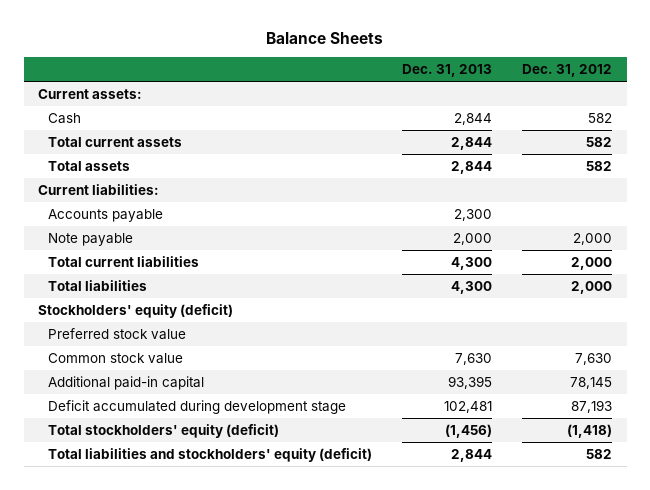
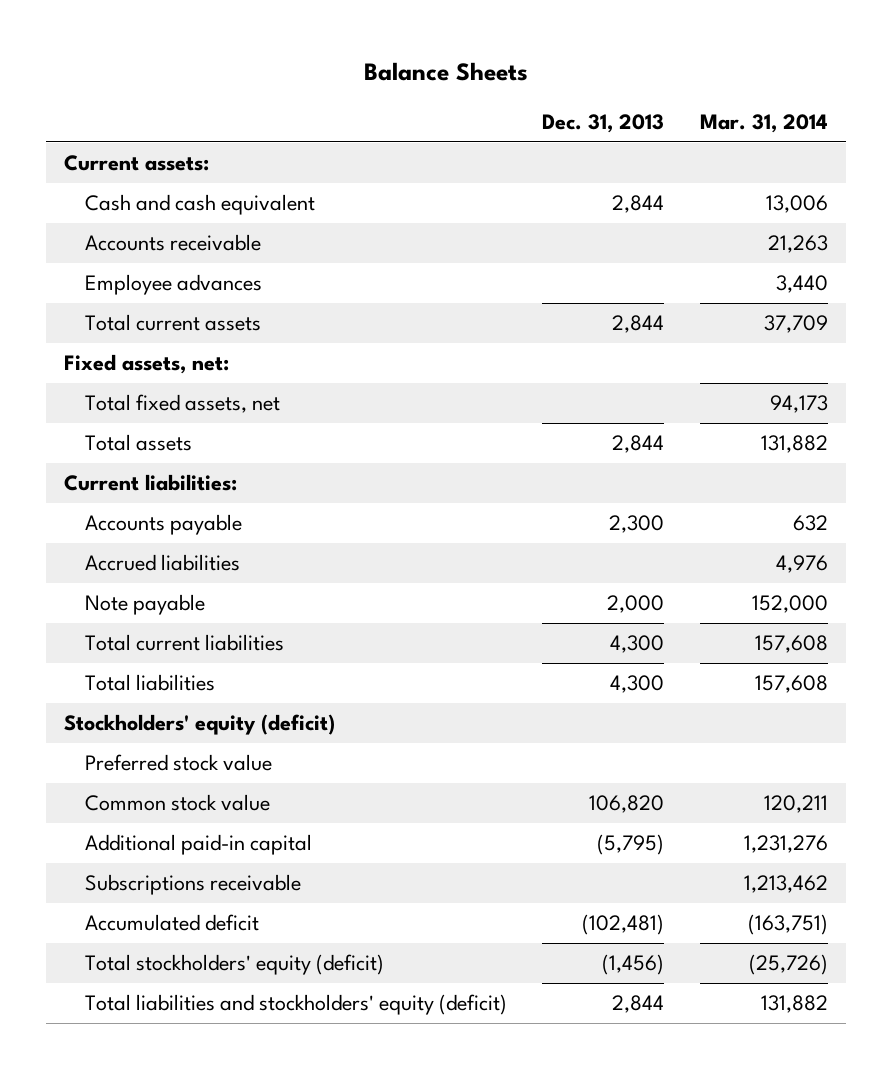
[521,64,612,78] Dec. 31, 2012 -> none
none -> [699,113,828,133] Mar. 31, 2014
[48,112,82,124] Cash -> [84,194,315,216] Cash and cash equivalent
none -> [84,234,261,252] Accounts receivable
none -> [84,274,262,296] Employee advances
none -> [63,354,229,375] Fixed assets, net:
none -> [84,394,280,414] Total fixed assets, net
none -> [84,554,240,572] Accrued liabilities
[48,399,347,414] Deficit accumulated during development stage -> none
[455,352,493,365] 7,630 -> [589,795,665,814] 106,820
[448,375,493,389] 93,395 -> [597,834,665,856] (5,795)
none -> [84,874,301,896] Subscriptions receivable
none -> [84,914,259,932] Accumulated deficit

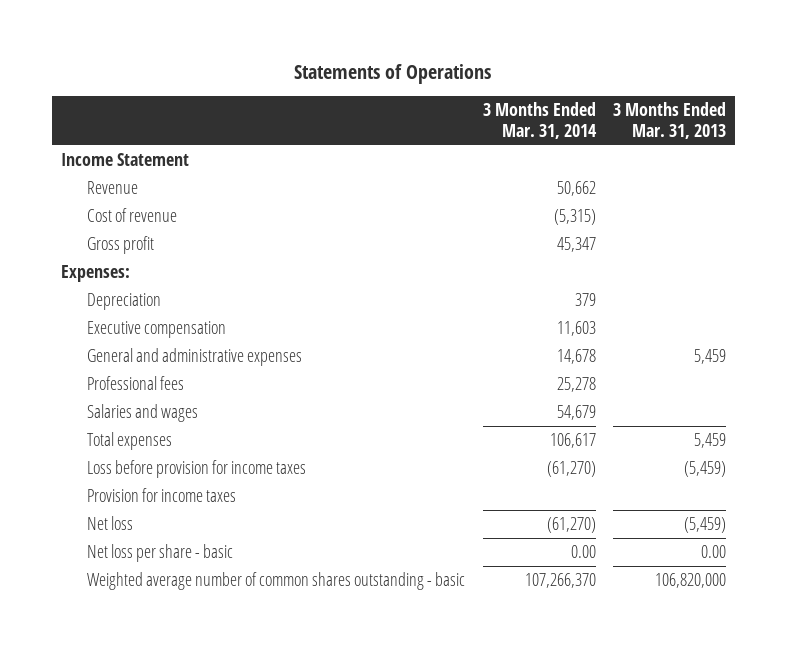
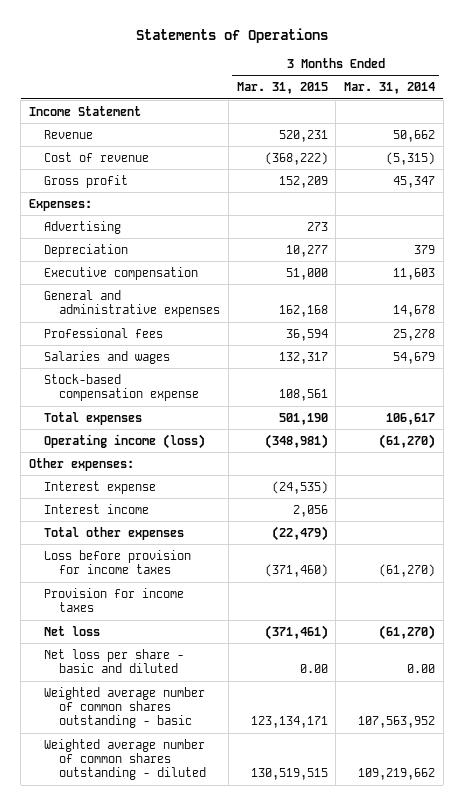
[612,102,726,140] 3 Months Ended Mar. 31, 2013 -> none
none -> [236,81,328,94] Mar. 31, 2015
none -> [44,220,122,234] Advertising
none -> [44,373,200,402] Stock-based compensation expense
none -> [44,433,206,449] Operating income (loss)
none -> [29,457,135,471] Other expenses:
none -> [44,480,157,494] Interest expense
none -> [44,503,150,514] Interest income
none -> [44,526,185,540] Total other expenses
[87,544,234,563] Net loss per share - basic -> [44,648,185,674] Net loss per share - basic and diluted
[524,573,596,589] 107,266,370 -> [357,716,435,729] 107,563,952
none -> [44,738,207,781] Weighted average number of common shares outstanding - diluted

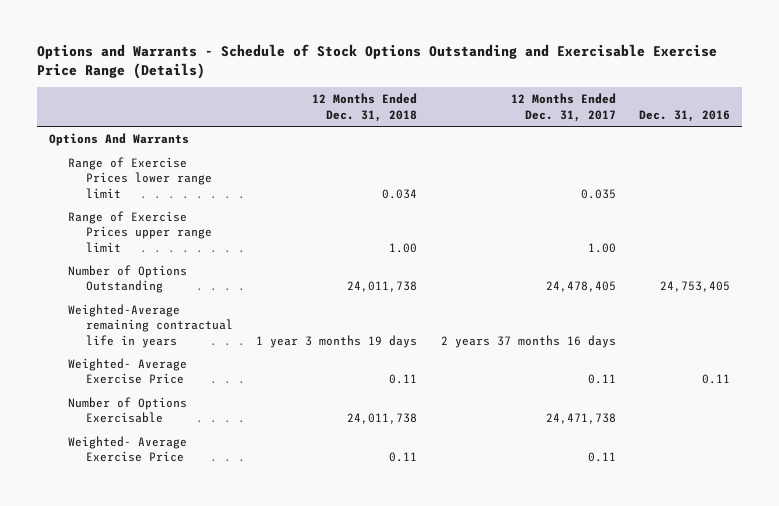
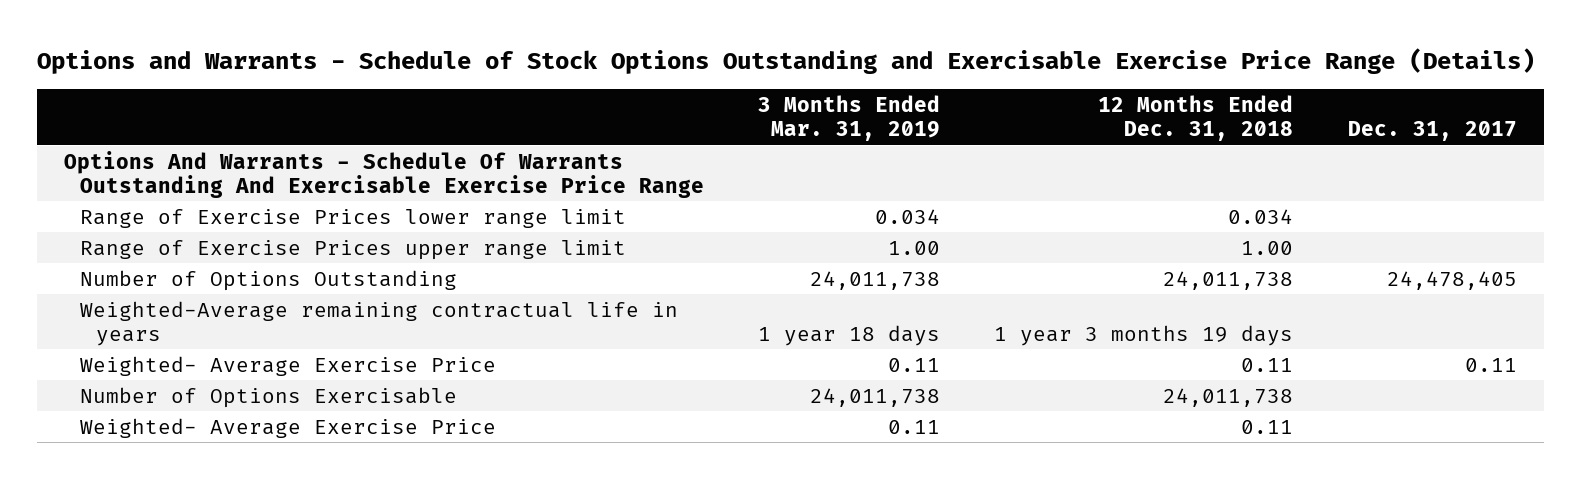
[510,93,616,122] 12 Months Ended Dec. 31, 2017 -> none
[639,109,731,122] Dec. 31, 2016 -> none
none -> [758,95,941,142] 3 Months Ended Mar. 31, 2019
none -> [1347,121,1517,142] Dec. 31, 2017
[49,133,190,147] Options And Warrants -> [64,150,705,198] Options And Warrants - Schedule Of Warrants Outstanding And Exercisable Exercise Price Range

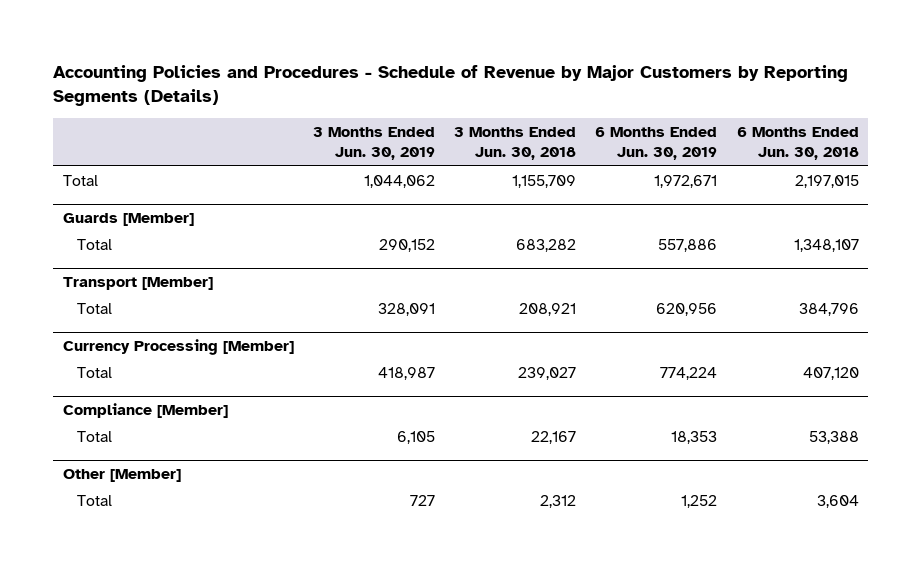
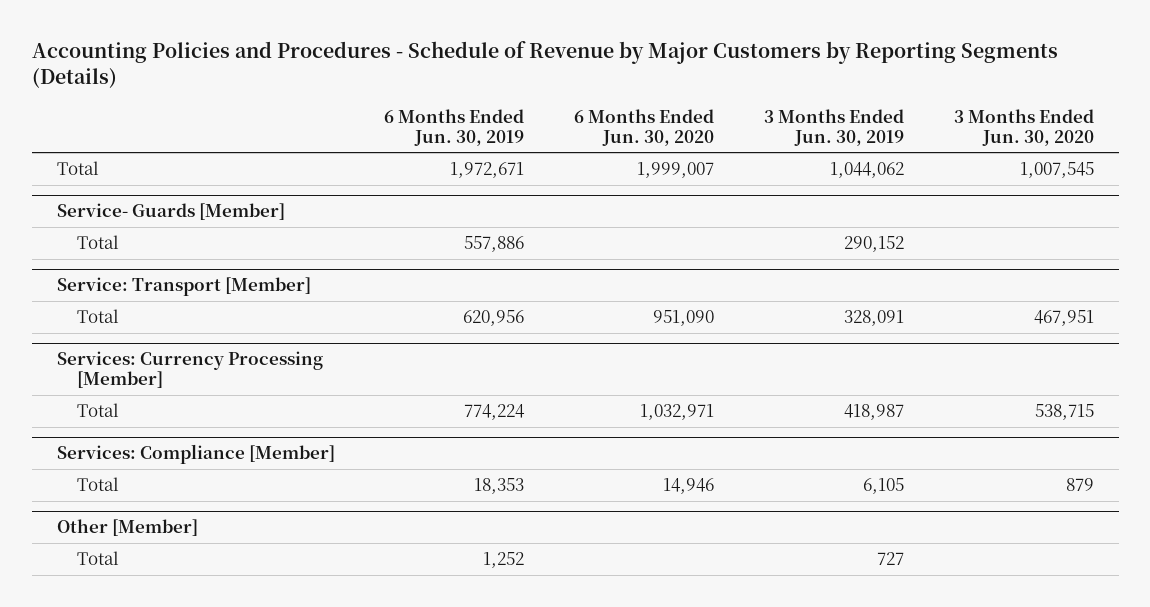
[454,126,577,161] 3 Months Ended Jun. 30, 2018 -> none
[736,126,859,161] 6 Months Ended Jun. 30, 2018 -> none
none -> [574,108,715,146] 6 Months Ended Jun. 30, 2020
none -> [953,108,1094,146] 3 Months Ended Jun. 30, 2020
[62,213,194,227] Guards [Member] -> [56,202,285,220] Service- Guards [Member]
[62,277,213,291] Transport [Member] -> [56,276,311,296] Service: Transport [Member]
[62,339,294,356] Currency Processing [Member] -> [56,350,323,388] Services: Currency Processing [Member]
[62,403,228,419] Compliance [Member] -> [56,443,335,464] Services: Compliance [Member]

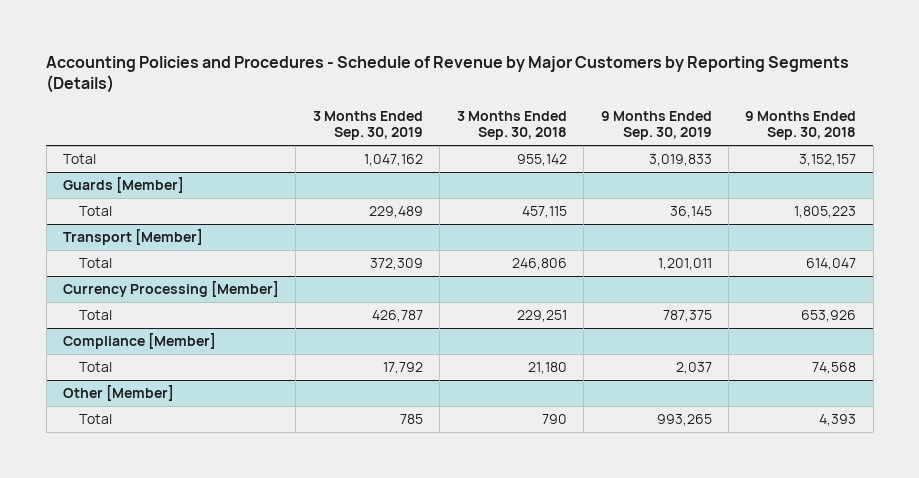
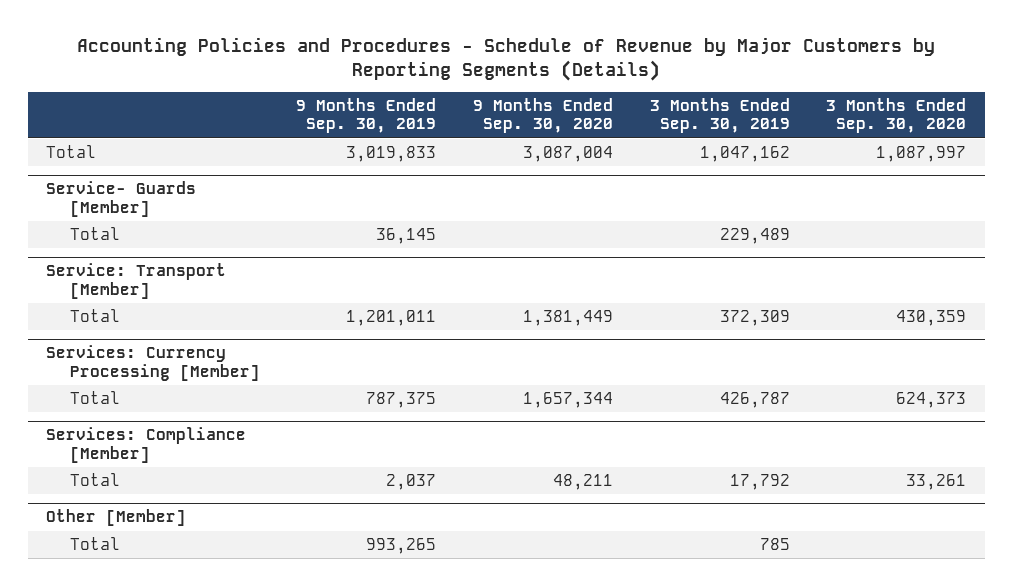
[456,110,567,141] 3 Months Ended Sep. 30, 2018 -> none
[745,110,857,141] 9 Months Ended Sep. 30, 2018 -> none
none -> [473,97,614,134] 9 Months Ended Sep. 30, 2020
none -> [826,97,967,134] 3 Months Ended Sep. 30, 2020
[63,177,185,194] Guards [Member] -> [46,181,197,218] Service- Guards [Member]
[63,229,204,246] Transport [Member] -> [46,263,227,300] Service: Transport [Member]
[63,281,280,298] Currency Processing [Member] -> [46,345,260,382] Services: Currency Processing [Member]
[63,333,217,350] Compliance [Member] -> [46,427,247,464] Services: Compliance [Member]

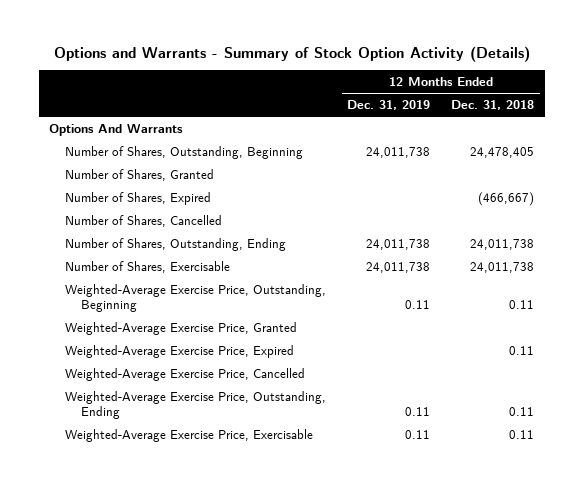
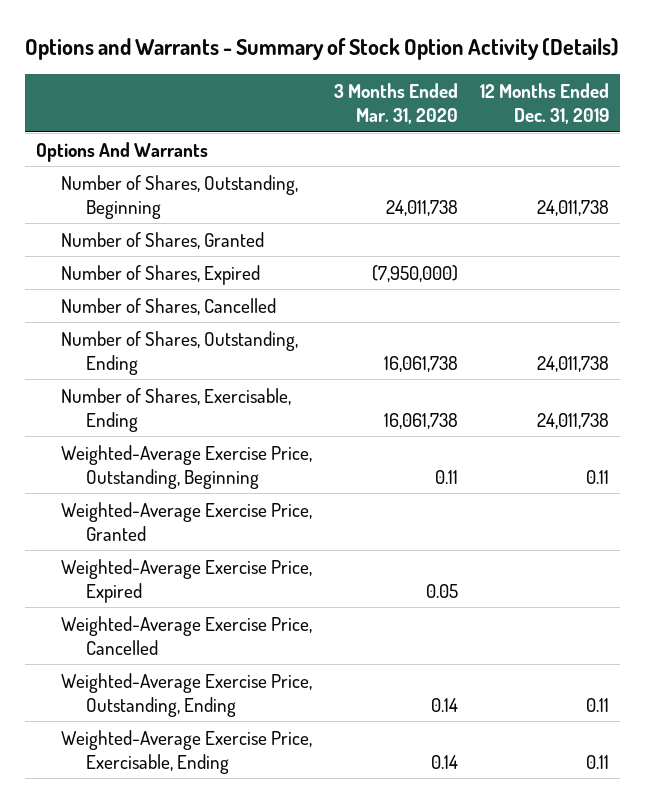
[451,100,535,111] Dec. 31, 2018 -> none
none -> [334,82,459,124] 3 Months Ended Mar. 31, 2020
[65,260,231,273] Number of Shares, Exercisable -> [61,387,292,432] Number of Shares, Exercisable, Ending
[65,428,314,442] Weighted-Average Exercise Price, Exercisable -> [61,729,313,774] Weighted-Average Exercise Price, Exercisable, Ending

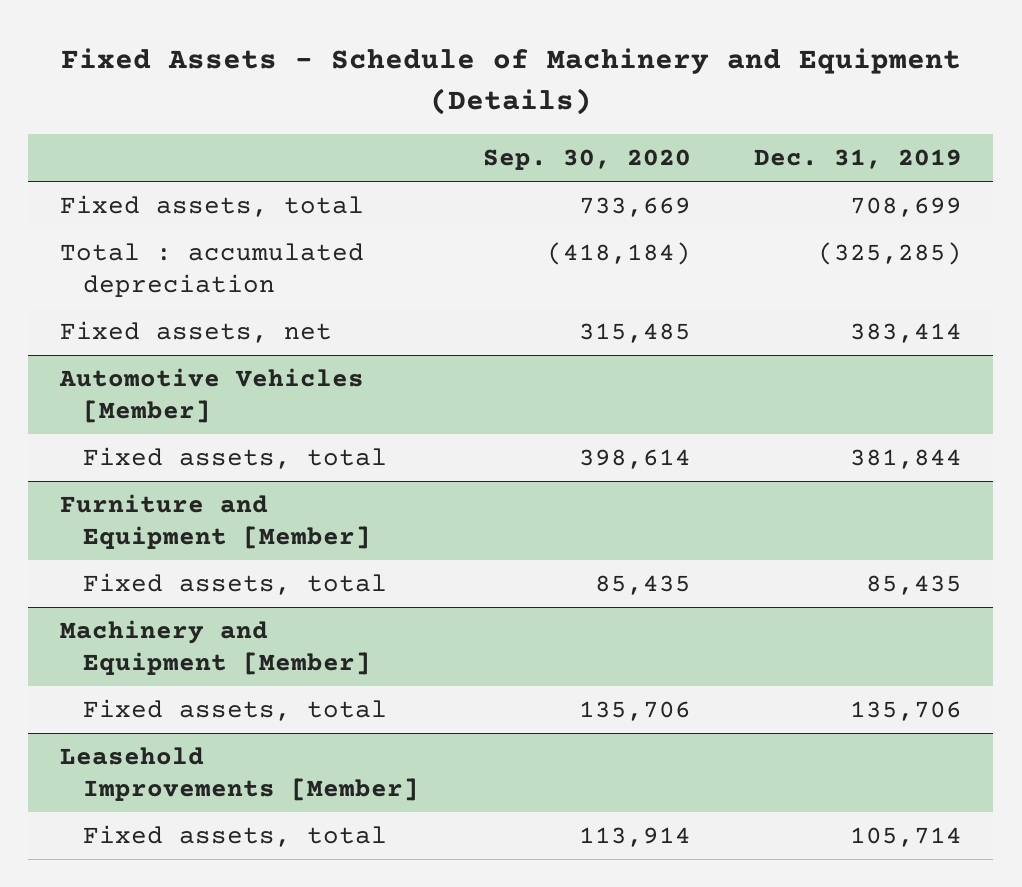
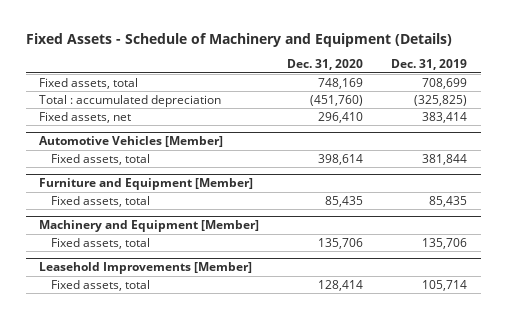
[482,149,691,171] Sep. 30, 2020 -> none
none -> [287,59,364,71] Dec. 31, 2020
[817,241,962,265] (325,285) -> [414,94,468,106] (325,825)

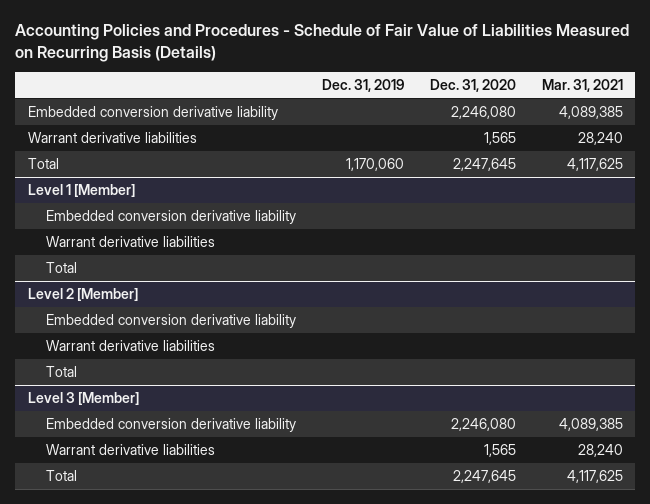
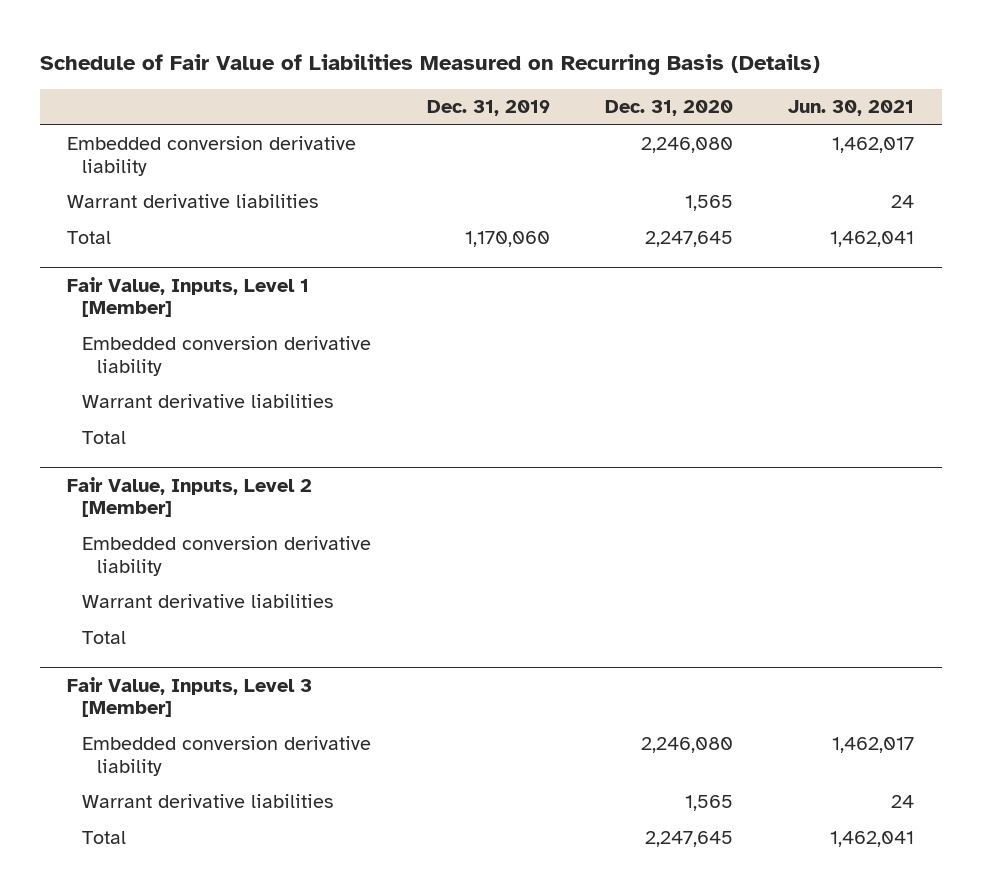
[14,24,629,62] Accounting Policies and Procedures - Schedule of Fair Value of Liabilities Measured on Recurring Basis (Details) -> [39,53,820,75] Schedule of Fair Value of Liabilities Measured on Recurring Basis (Details)
[541,78,623,92] Mar. 31, 2021 -> none
none -> [787,100,914,117] Jun. 30, 2021
[27,183,135,197] Level 1 [Member] -> [67,276,310,318] Fair Value, Inputs, Level 1 [Member]
[27,287,138,301] Level 2 [Member] -> [67,476,313,518] Fair Value, Inputs, Level 2 [Member]
[27,391,139,405] Level 3 [Member] -> [67,676,313,718] Fair Value, Inputs, Level 3 [Member]

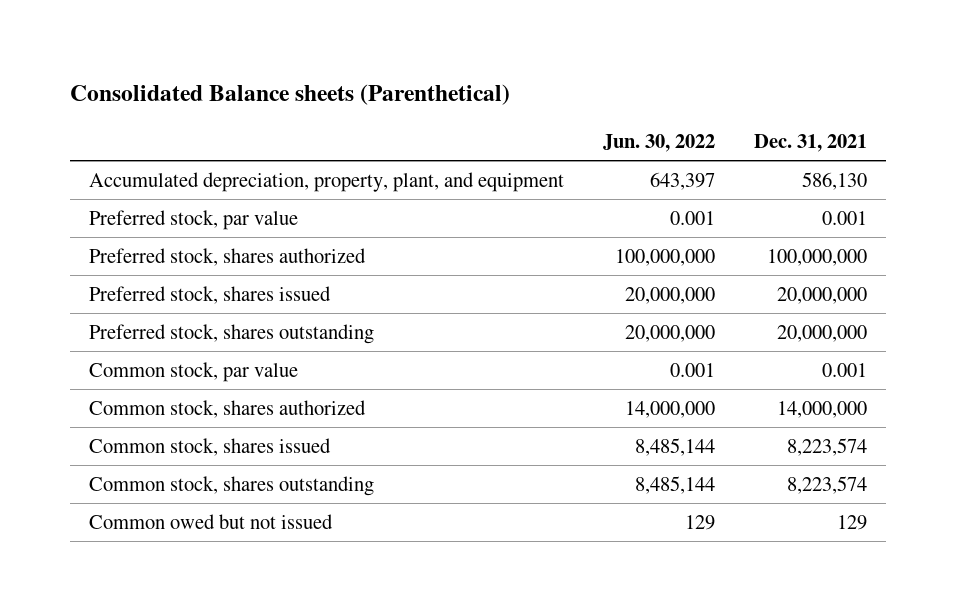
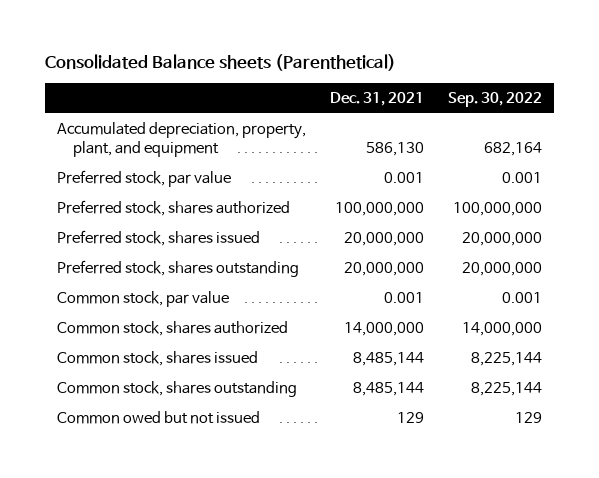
[602,133,715,152] Jun. 30, 2022 -> none
none -> [447,92,542,108] Sep. 30, 2022
[786,437,867,456] 8,223,574 -> [353,352,425,367] 8,485,144
[786,475,867,494] 8,223,574 -> [353,382,425,397] 8,485,144

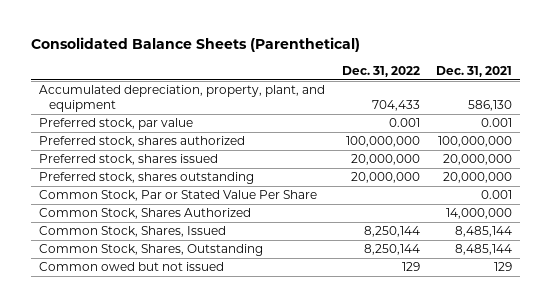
[45,54,397,72] Consolidated Balance sheets (Parenthetical) -> [30,37,360,53] Consolidated Balance Sheets (Parenthetical)
[447,92,542,108] Sep. 30, 2022 -> none
none -> [341,65,420,77] Dec. 31, 2022
[57,291,230,308] Common stock, par value -> [39,190,318,202] Common Stock, Par or Stated Value Per Share
[57,321,289,337] Common stock, shares authorized -> [39,208,252,220] Common Stock, Shares Authorized
[57,351,259,367] Common stock, shares issued -> [39,226,227,238] Common Stock, Shares, Issued
[57,381,298,398] Common stock, shares outstanding -> [39,244,264,257] Common Stock, Shares, Outstanding

